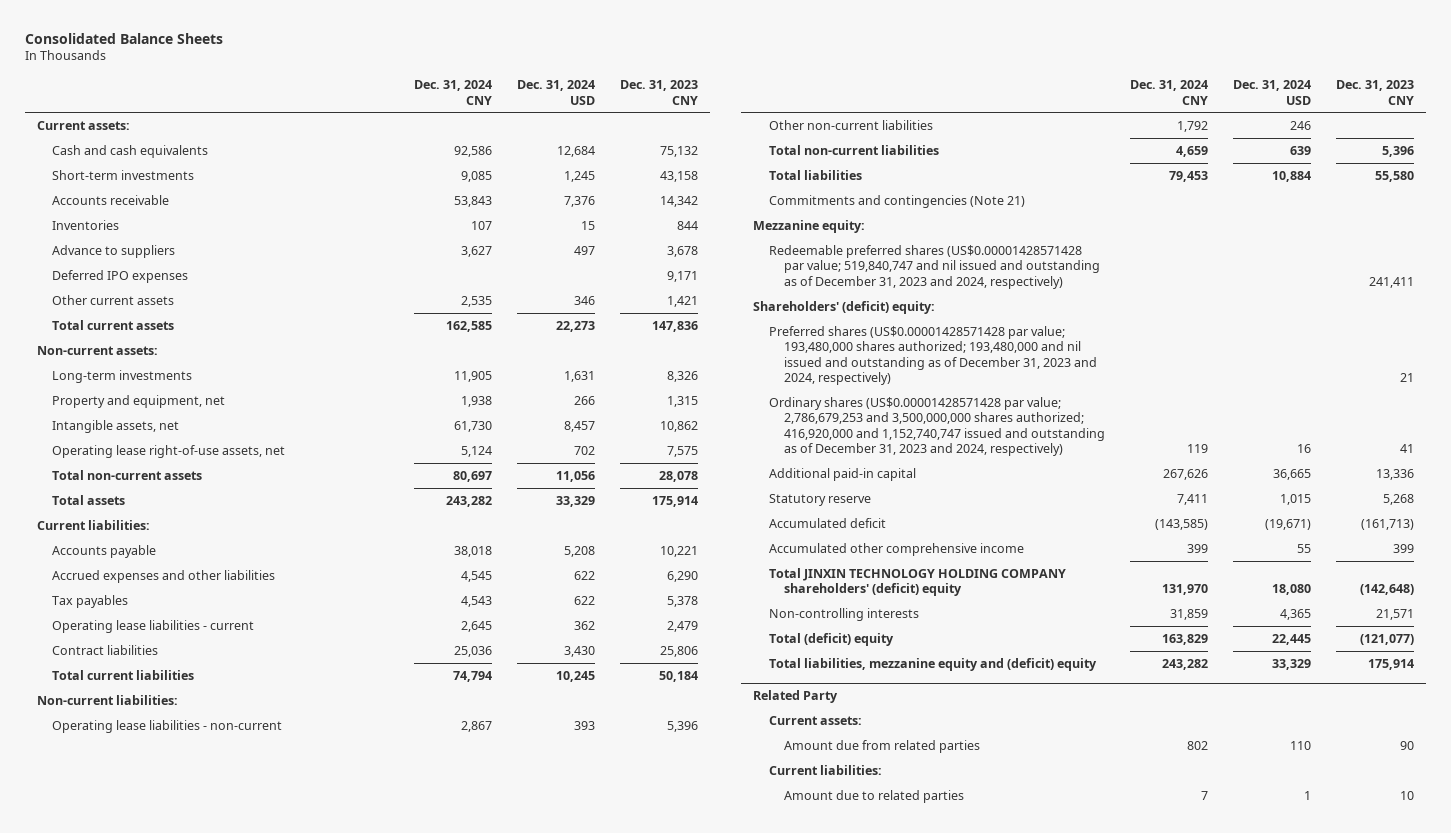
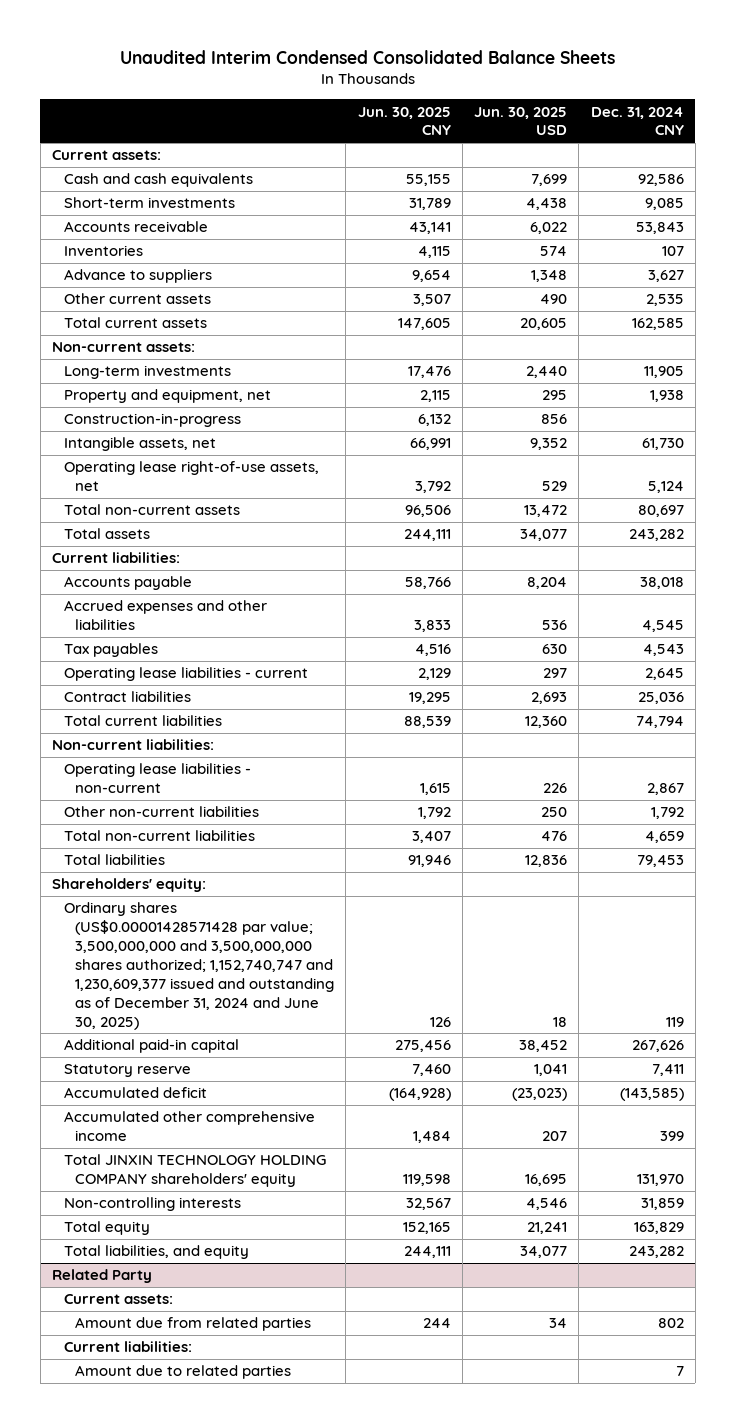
[24,32,223,44] Consolidated Balance Sheets -> [119,49,615,64] Unaudited Interim Condensed Consolidated Balance Sheets
[516,80,595,105] Dec. 31, 2024 USD -> none
[619,80,698,105] Dec. 31, 2023 CNY -> none
none -> [357,106,451,136] Jun. 30, 2025 CNY
none -> [474,106,568,136] Jun. 30, 2025 USD
[52,269,189,283] Deferred IPO expenses -> none
none -> [63,413,241,428] Construction-in-progress
[768,194,1025,208] Commitments and contingencies (Note 21) -> none
[753,219,866,233] Mezzanine equity: -> none
[768,244,1100,289] Redeemable preferred shares (US$0.00001428571428 par value; 519,840,747 and nil issued and outstanding as of December 31, 2023 and 2024, respectively) -> none
[768,325,1097,386] Preferred shares (US$0.00001428571428 par value; 193,480,000 shares authorized; 193,480,000 and nil issued and outstanding as of December 31, 2023 and 2024, respectively) -> none
[753,300,936,314] Shareholders' (deficit) equity: -> [52,878,207,893] Shareholders' equity:
[768,396,1105,457] Ordinary shares (US$0.00001428571428 par value; 2,786,679,253 and 3,500,000,000 shares authorized; 416,920,000 and 1,152,740,747 issued and outstanding as of December 31, 2023 and 2024, respectively) -> [63,902,335,1030] Ordinary shares (US$0.00001428571428 par value; 3,500,000,000 and 3,500,000,000 shares authorized; 1,152,740,747 and 1,230,609,377 issued and outstanding as of December 31, 2024 and June 30, 2025)
[768,567,1066,597] Total JINXIN TECHNOLOGY HOLDING COMPANY shareholders' (deficit) equity -> [63,1154,326,1188] Total JINXIN TECHNOLOGY HOLDING COMPANY shareholders' equity
[768,632,894,646] Total (deficit) equity -> [63,1221,150,1236] Total equity
[768,657,1097,671] Total liabilities, mezzanine equity and (deficit) equity -> [63,1245,249,1260] Total liabilities, and equity

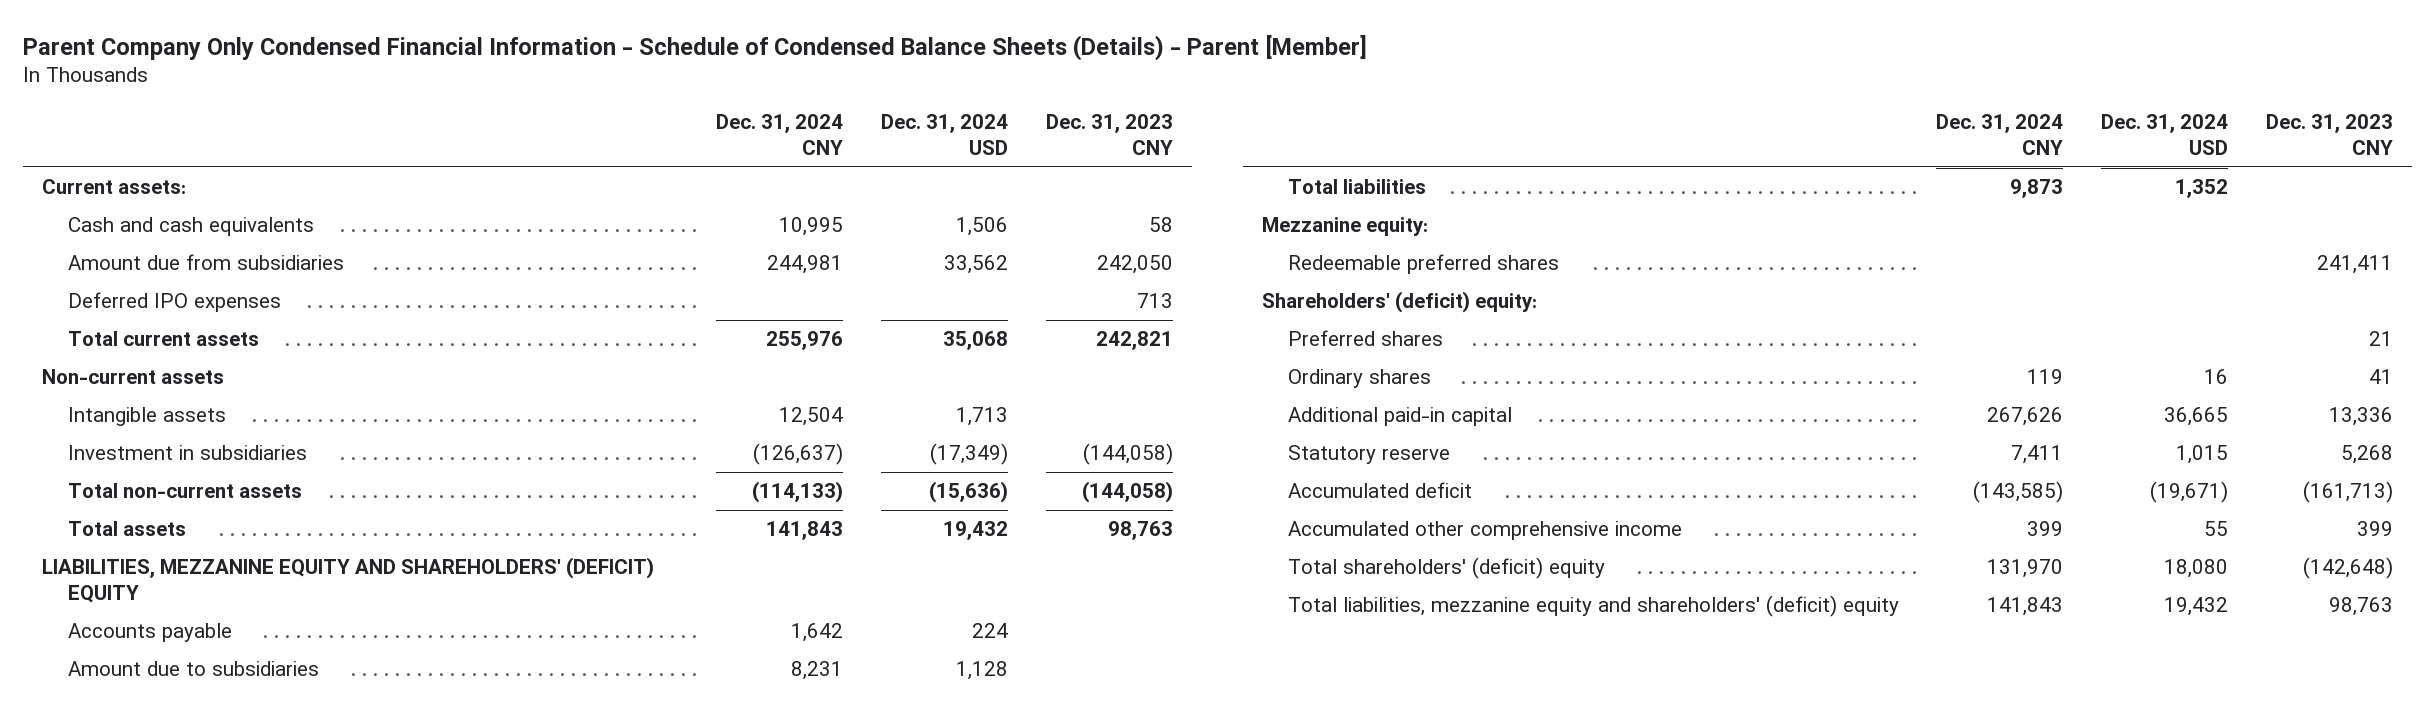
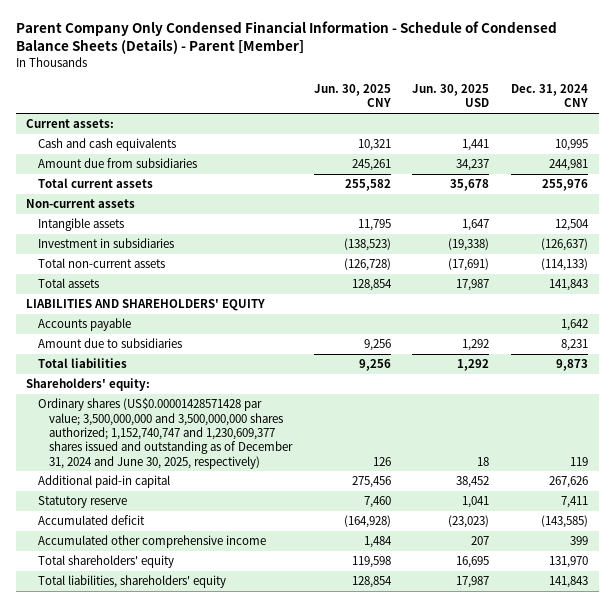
[881,114,1009,156] Dec. 31, 2024 USD -> none
[1045,114,1173,156] Dec. 31, 2023 CNY -> none
none -> [313,83,391,108] Jun. 30, 2025 CNY
none -> [412,83,490,108] Jun. 30, 2025 USD
[67,292,281,313] Deferred IPO expenses -> none
[41,557,654,604] LIABILITIES, MEZZANINE EQUITY AND SHAREHOLDERS' (DEFICIT) EQUITY -> [26,299,266,312] LIABILITIES AND SHAREHOLDERS' EQUITY
[1261,217,1428,237] Mezzanine equity: -> none
[1287,254,1559,275] Redeemable preferred shares -> none
[1287,330,1443,347] Preferred shares -> none
[1261,291,1537,314] Shareholders' (deficit) equity: -> [26,378,151,392] Shareholders' equity:
[1287,369,1431,389] Ordinary shares -> [37,398,294,469] Ordinary shares (US$0.00001428571428 par value; 3,500,000,000 and 3,500,000,000 shares authorized; 1,152,740,747 and 1,230,609,377 shares issued and outstanding as of December 31, 2024 and June 30, 2025, respectively)
[1287,557,1605,580] Total shareholders' (deficit) equity -> [37,555,174,569] Total shareholders' equity
[1287,595,1899,618] Total liabilities, mezzanine equity and shareholders' (deficit) equity -> [37,575,226,589] Total liabilities, shareholders' equity

